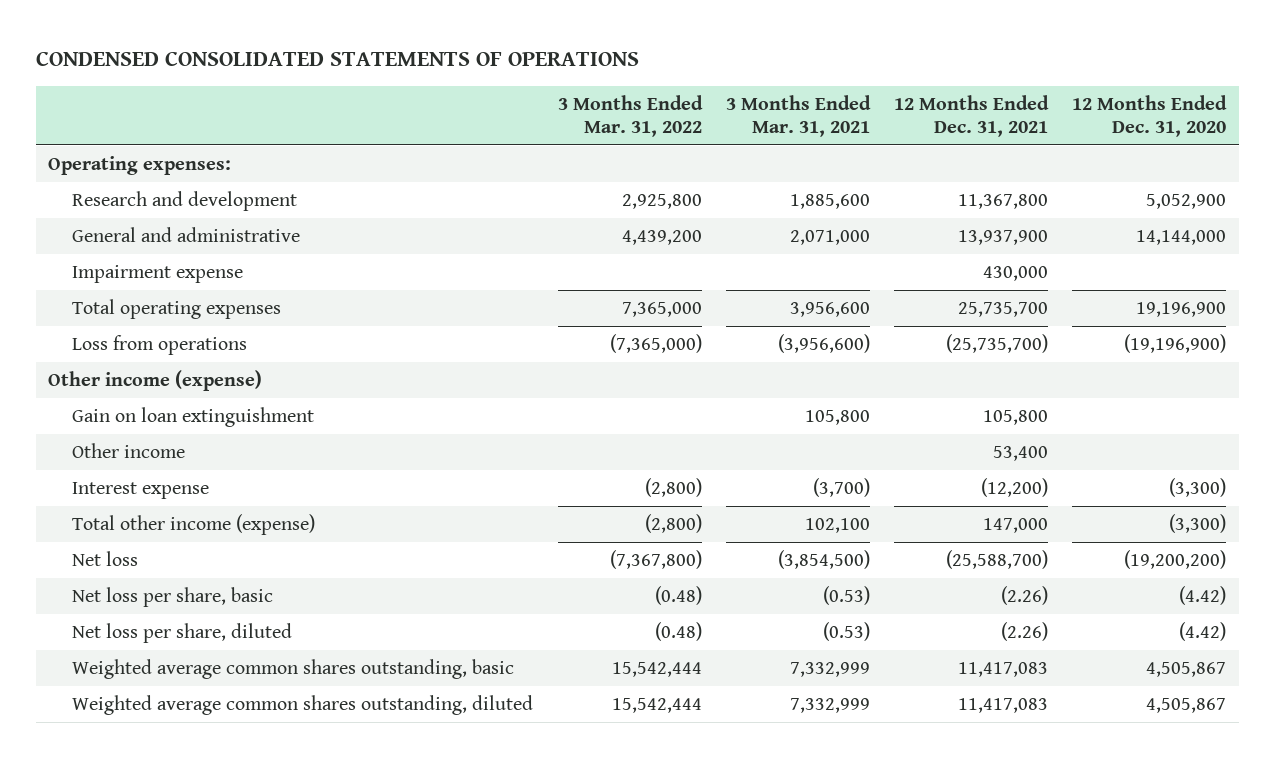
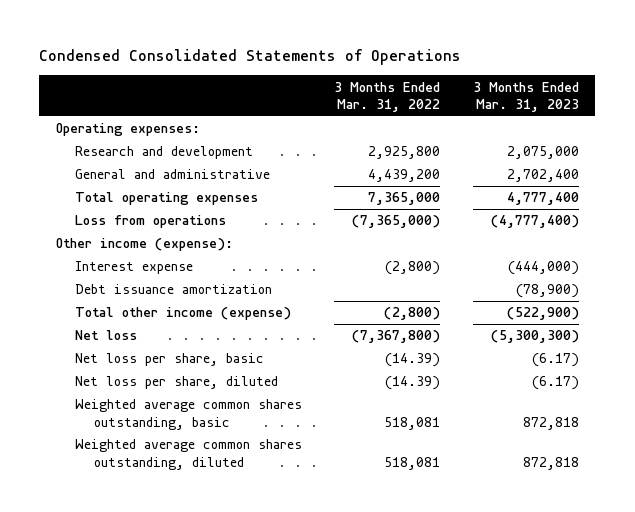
[35,51,639,67] CONDENSED CONSOLIDATED STATEMENTS OF OPERATIONS -> [39,49,462,66] Condensed Consolidated Statements of Operations
[725,95,871,138] 3 Months Ended Mar. 31, 2021 -> none
[894,95,1050,138] 12 Months Ended Dec. 31, 2021 -> none
[1072,95,1228,138] 12 Months Ended Dec. 31, 2020 -> none
none -> [472,81,579,112] 3 Months Ended Mar. 31, 2023
[72,265,244,284] Impairment expense -> none
[72,407,315,428] Gain on loan extinguishment -> none
[72,443,186,459] Other income -> none
[47,370,262,392] Other income (expense) -> [55,238,233,252] Other income (expense):
none -> [74,284,272,295] Debt issuance amortization
[654,586,702,606] (0.48) -> [385,353,441,368] (14.39)
[654,622,702,642] (0.48) -> [385,376,441,391] (14.39)
[611,662,702,678] 15,542,444 -> [384,416,441,430] 518,081
[611,698,702,714] 15,542,444 -> [384,456,441,470] 518,081

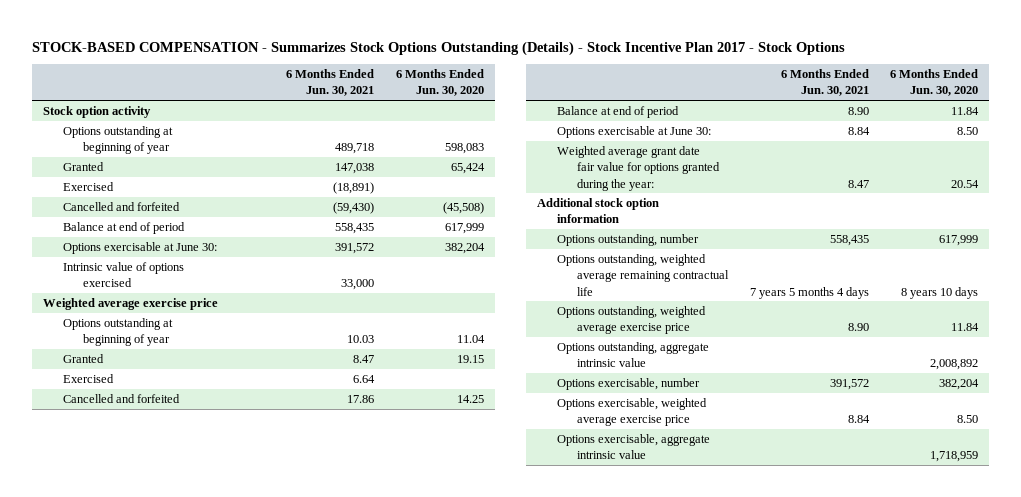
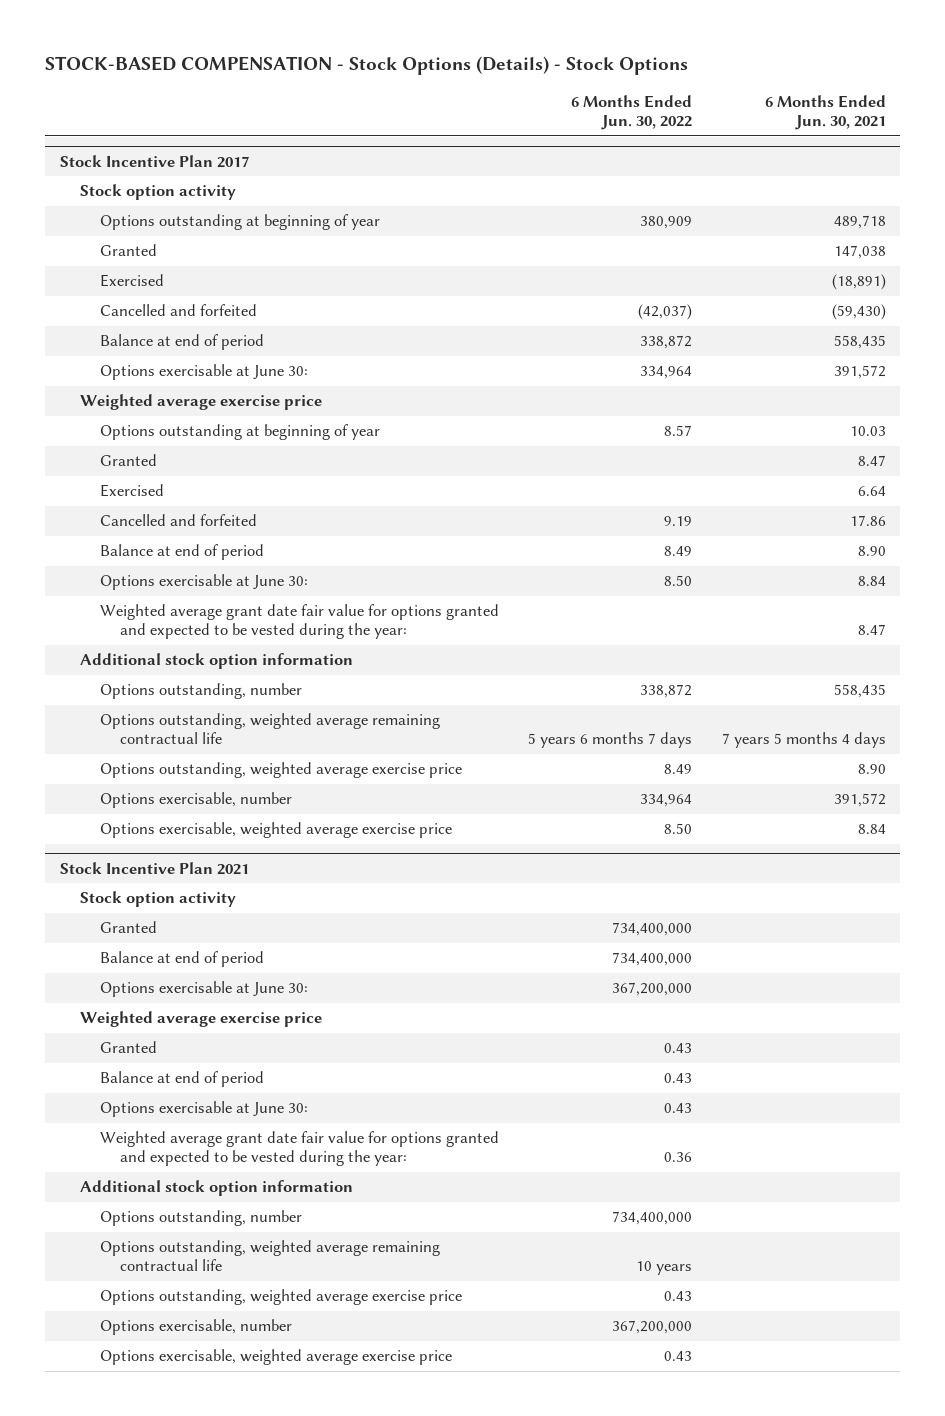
[31,40,845,56] STOCK-BASED COMPENSATION - Summarizes Stock Options Outstanding (Details) - Stock Incentive Plan 2017 - Stock Options -> [44,56,688,76] STOCK-BASED COMPENSATION - Stock Options (Details) - Stock Options
[395,69,484,97] 6 Months Ended Jun. 30, 2020 -> none
none -> [571,95,693,131] 6 Months Ended Jun. 30, 2022
none -> [59,154,249,168] Stock Incentive Plan 2017
[62,261,184,288] Intrinsic value of options exercised -> none
[557,145,721,191] Weighted average grant date fair value for options granted during the year: -> [99,604,499,640] Weighted average grant date fair value for options granted and expected to be vested during the year:
[557,341,710,368] Options outstanding, aggregate intrinsic value -> none
[557,433,711,460] Options exercisable, aggregate intrinsic value -> none
none -> [59,861,249,875] Stock Incentive Plan 2021
none -> [79,891,236,908] Stock option activity
none -> [99,921,157,934] Granted
none -> [99,951,264,968] Balance at end of period
none -> [99,981,308,998] Options exercisable at June 30:
none -> [79,1011,322,1028] Weighted average exercise price
none -> [99,1041,157,1054] Granted
none -> [99,1071,264,1088] Balance at end of period
none -> [99,1101,308,1118] Options exercisable at June 30:
none -> [99,1131,499,1167] Weighted average grant date fair value for options granted and expected to be vested during the year:
none -> [79,1180,353,1197] Additional stock option information
none -> [99,1210,302,1227] Options outstanding, number
none -> [99,1240,440,1272] Options outstanding, weighted average remaining contractual life
none -> [99,1289,462,1306] Options outstanding, weighted average exercise price
none -> [99,1319,292,1336] Options exercisable, number
none -> [99,1349,452,1366] Options exercisable, weighted average exercise price

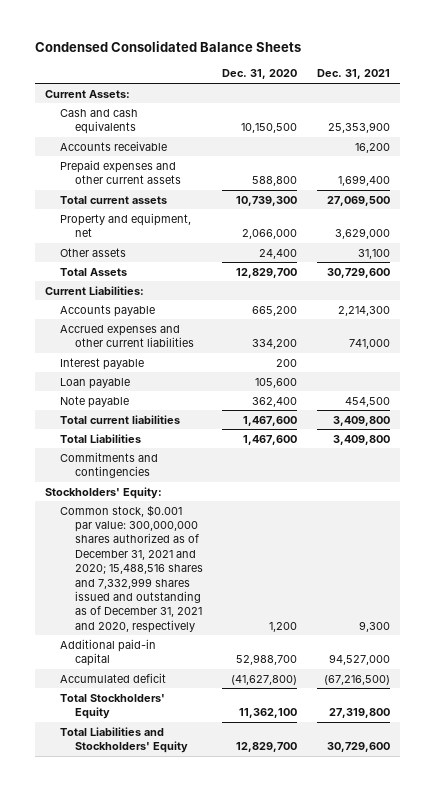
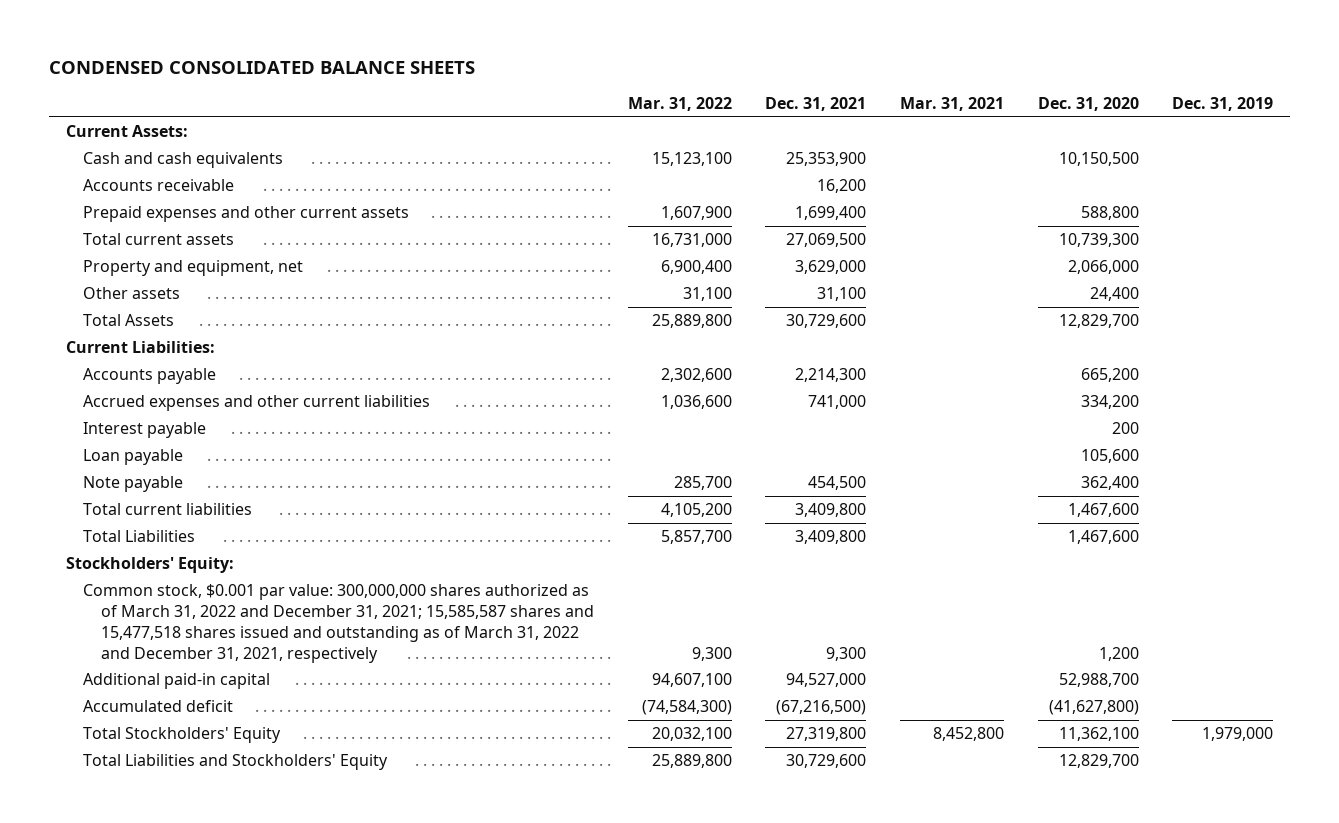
[35,41,302,53] Condensed Consolidated Balance Sheets -> [48,60,475,74] CONDENSED CONSOLIDATED BALANCE SHEETS
none -> [627,97,732,112] Mar. 31, 2022
none -> [899,97,1004,112] Mar. 31, 2021
none -> [1172,97,1274,112] Dec. 31, 2019
[59,451,158,479] Commitments and contingencies -> none
[59,504,203,633] Common stock, $0.001 par value: 300,000,000 shares authorized as of December 31, 2021 and 2020; 15,488,516 shares and 7,332,999 shares issued and outstanding as of December 31, 2021 and 2020, respectively -> [83,584,595,663] Common stock, $0.001 par value: 300,000,000 shares authorized as of March 31, 2022 and December 31, 2021; 15,585,587 shares and 15,477,518 shares issued and outstanding as of March 31, 2022 and December 31, 2021, respectively

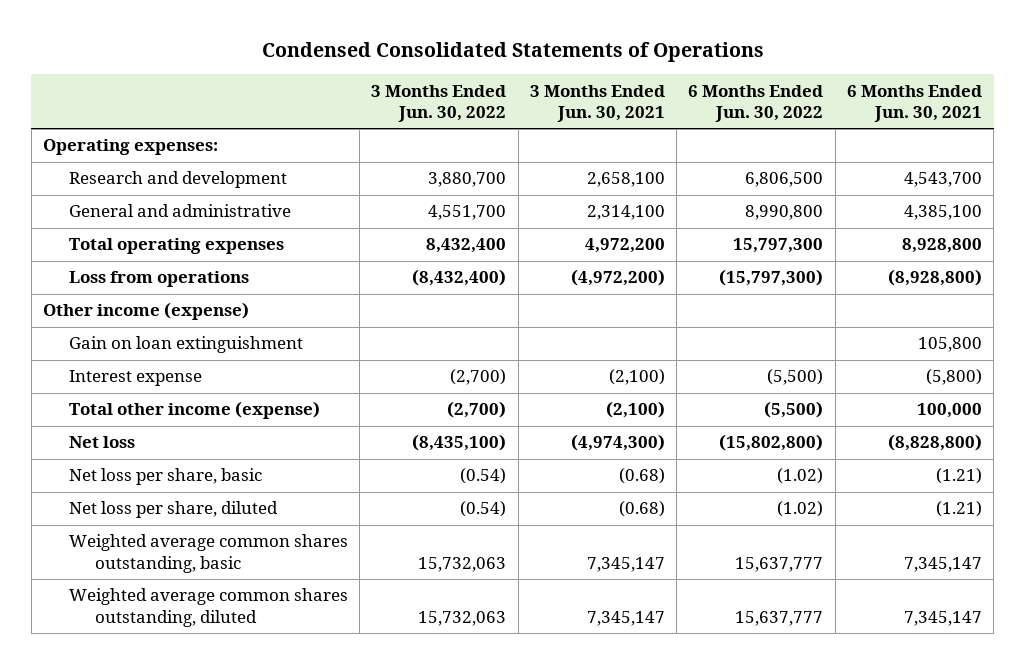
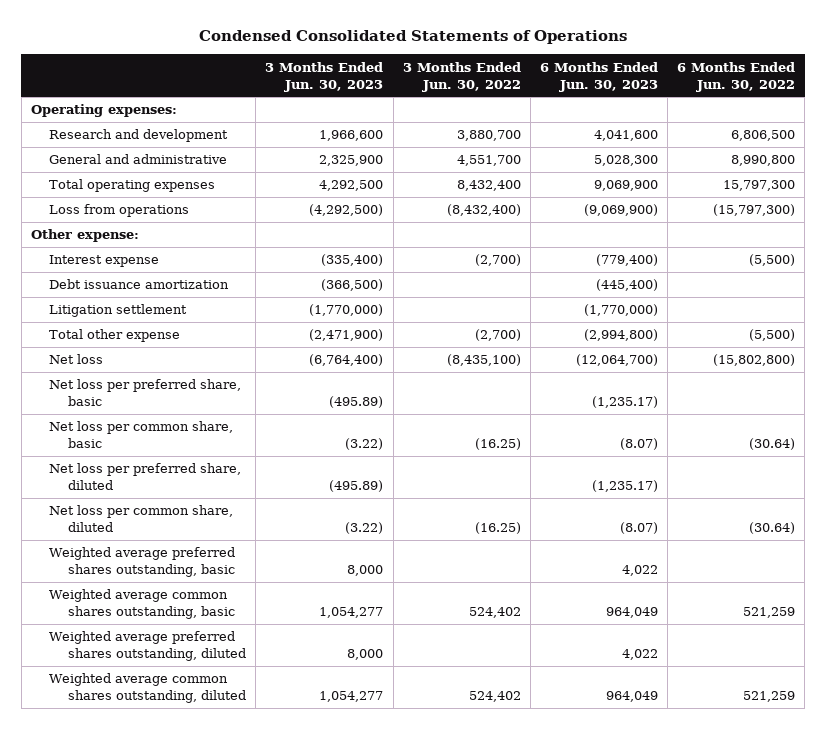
[529,84,665,122] 3 Months Ended Jun. 30, 2021 -> none
[847,84,983,122] 6 Months Ended Jun. 30, 2021 -> none
none -> [265,61,384,92] 3 Months Ended Jun. 30, 2023
none -> [539,61,658,92] 6 Months Ended Jun. 30, 2023
[68,336,303,354] Gain on loan extinguishment -> none
[42,302,249,321] Other income (expense) -> [30,229,139,243] Other expense:
none -> [49,279,230,290] Debt issuance amortization
none -> [49,304,188,318] Litigation settlement
[68,401,320,420] Total other income (expense) -> [49,329,181,343] Total other expense
none -> [49,379,242,407] Net loss per preferred share, basic
[68,468,262,486] Net loss per share, basic -> [49,421,234,449] Net loss per common share, basic
[460,468,507,485] (0.54) -> [474,438,521,451] (16.25)
[777,468,824,485] (1.02) -> [749,438,796,451] (30.64)
none -> [49,463,242,491] Net loss per preferred share, diluted
[68,501,278,519] Net loss per share, diluted -> [49,505,234,533] Net loss per common share, diluted
[460,501,507,518] (0.54) -> [474,522,521,535] (16.25)
[777,501,824,518] (1.02) -> [749,522,796,535] (30.64)
none -> [49,547,236,578] Weighted average preferred shares outstanding, basic
[418,556,507,572] 15,732,063 -> [468,607,521,619] 524,402
[735,556,824,572] 15,637,777 -> [743,607,796,619] 521,259
none -> [49,631,247,662] Weighted average preferred shares outstanding, diluted
[418,610,507,626] 15,732,063 -> [468,691,521,703] 524,402
[735,610,824,626] 15,637,777 -> [743,691,796,703] 521,259

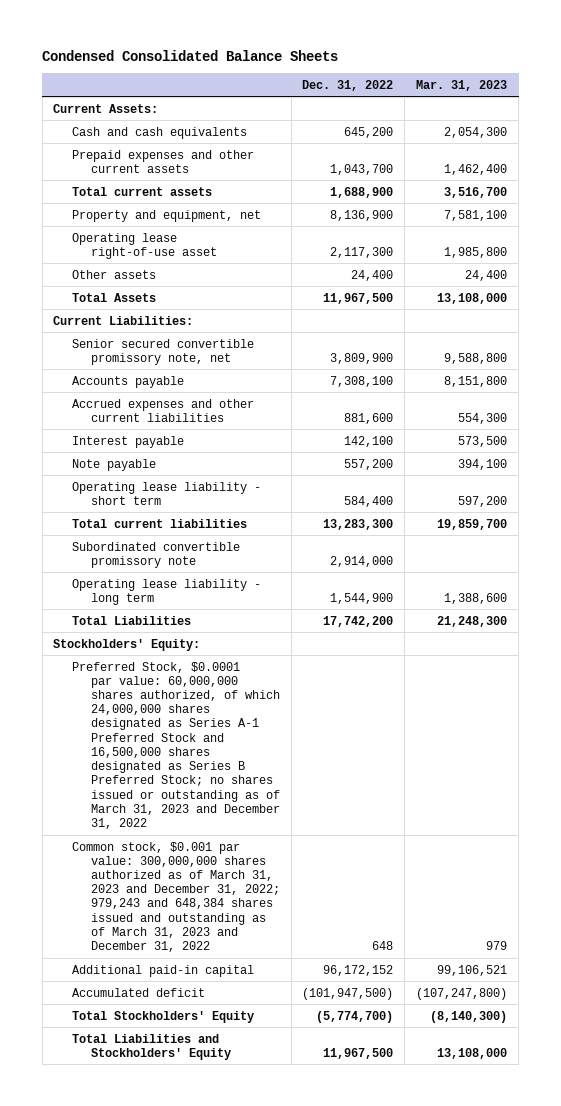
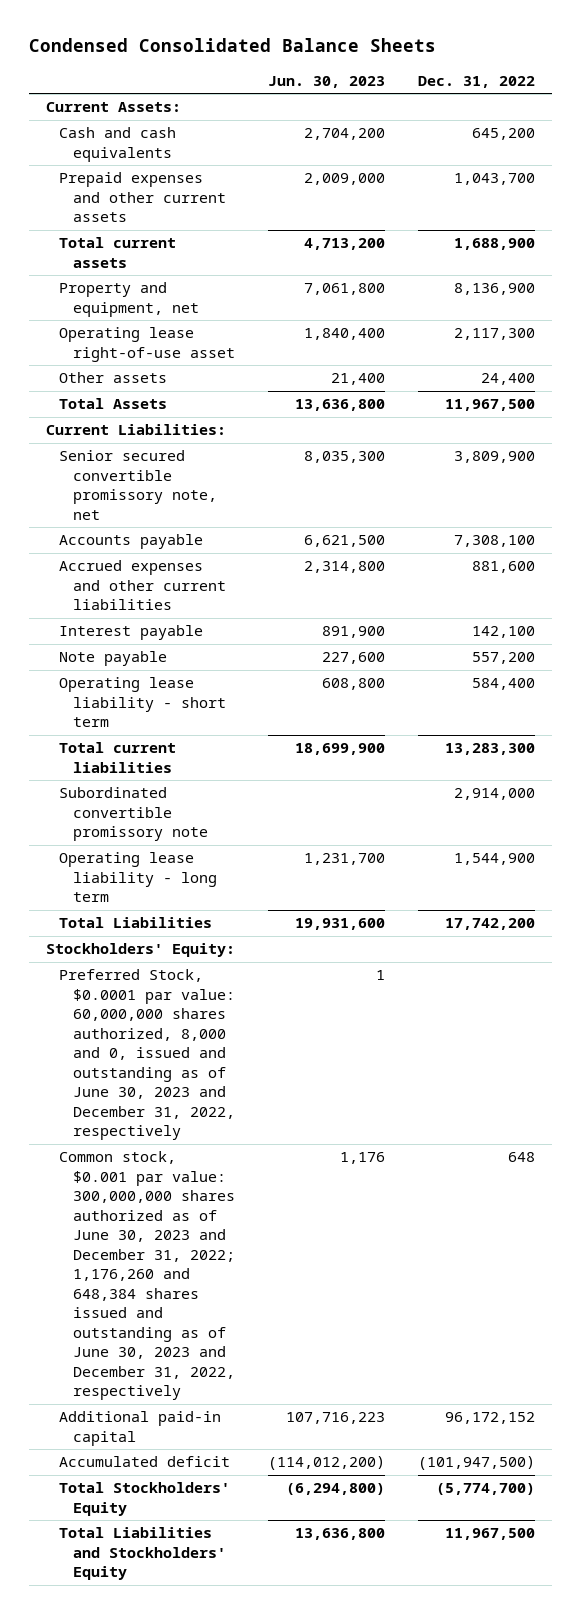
[416,79,508,91] Mar. 31, 2023 -> none
none -> [268,75,386,88] Jun. 30, 2023
[72,661,280,830] Preferred Stock, $0.0001 par value: 60,000,000 shares authorized, of which 24,000,000 shares designated as Series A-1 Preferred Stock and 16,500,000 shares designated as Series B Preferred Stock; no shares issued or outstanding as of March 31, 2023 and December 31, 2022 -> [59,969,235,1141] Preferred Stock, $0.0001 par value: 60,000,000 shares authorized, 8,000 and 0, issued and outstanding as of June 30, 2023 and December 31, 2022, respectively
[72,841,280,953] Common stock, $0.001 par value: 300,000,000 shares authorized as of March 31, 2023 and December 31, 2022; 979,243 and 648,384 shares issued and outstanding as of March 31, 2023 and December 31, 2022 -> [59,1151,235,1401] Common stock, $0.001 par value: 300,000,000 shares authorized as of June 30, 2023 and December 31, 2022; 1,176,260 and 648,384 shares issued and outstanding as of June 30, 2023 and December 31, 2022, respectively

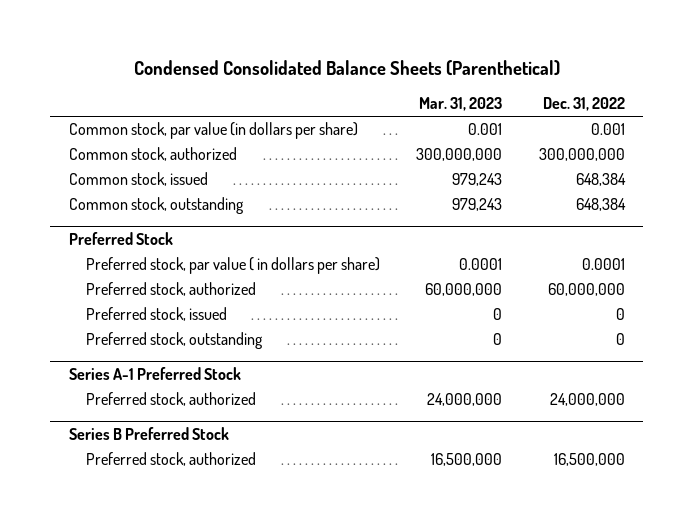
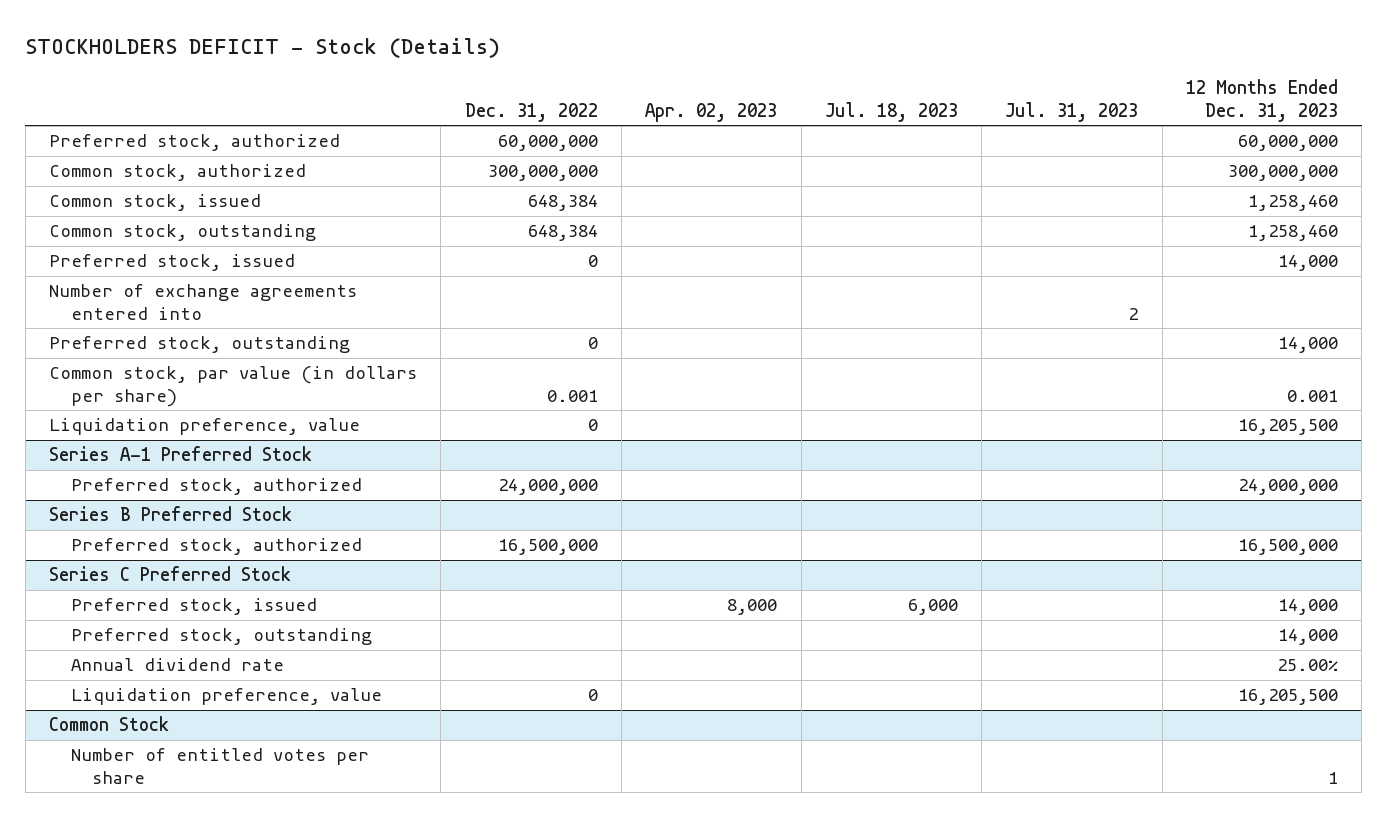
[133,60,560,77] Condensed Consolidated Balance Sheets (Parenthetical) -> [25,38,501,59] STOCKHOLDERS DEFICIT - Stock (Details)
[419,97,503,112] Mar. 31, 2023 -> none
none -> [645,102,778,122] Apr. 02, 2023
none -> [824,101,958,122] Jul. 18, 2023
none -> [1005,101,1139,122] Jul. 31, 2023
none -> [1185,79,1338,122] 12 Months Ended Dec. 31, 2023
none -> [49,134,341,152] Preferred stock, authorized
[68,231,173,245] Preferred Stock -> none
[86,257,381,275] Preferred stock, par value ( in dollars per share) -> none
[86,282,257,297] Preferred stock, authorized -> none
none -> [49,284,358,320] Number of exchange agreements entered into
[68,122,358,140] Common stock, par value (in dollars per share) -> [49,366,418,407] Common stock, par value (in dollars per share)
none -> [49,418,361,436] Liquidation preference, value
none -> [49,566,292,582] Series C Preferred Stock
none -> [70,598,317,616] Preferred stock, issued
none -> [70,628,372,646] Preferred stock, outstanding
none -> [70,658,284,672] Annual dividend rate
none -> [70,688,382,706] Liquidation preference, value
none -> [49,716,170,732] Common Stock
none -> [70,748,369,784] Number of entitled votes per share

